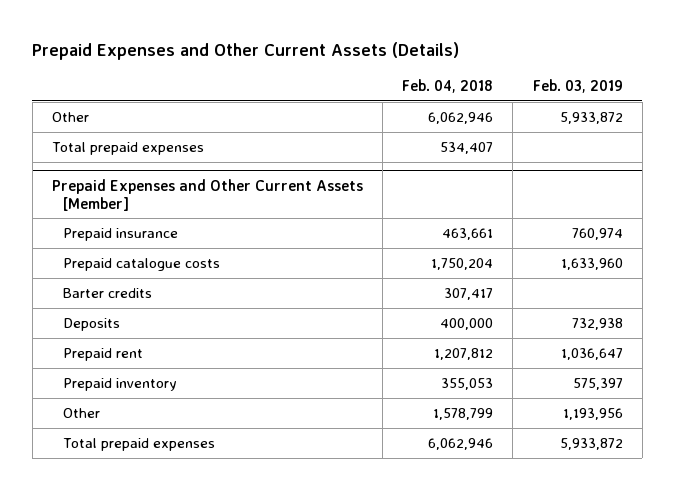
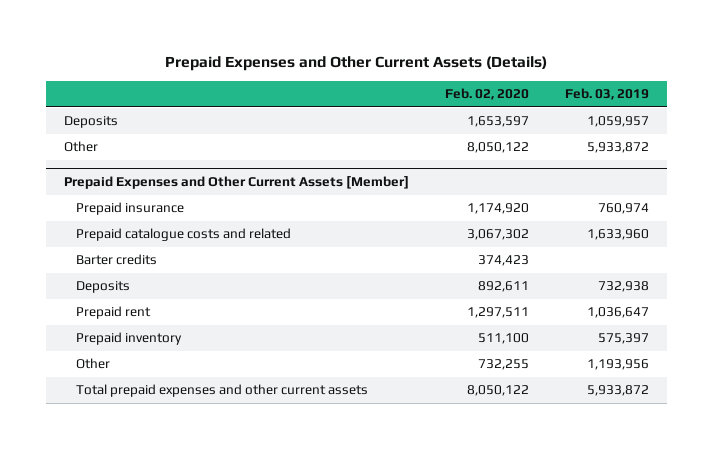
[402,79,494,94] Feb. 04, 2018 -> none
none -> [444,88,529,101] Feb. 02, 2020
none -> [63,116,118,129] Deposits
[51,142,204,156] Total prepaid expenses -> none
[62,258,220,272] Prepaid catalogue costs -> [76,228,292,242] Prepaid catalogue costs and related
[62,438,215,452] Total prepaid expenses -> [76,384,369,398] Total prepaid expenses and other current assets

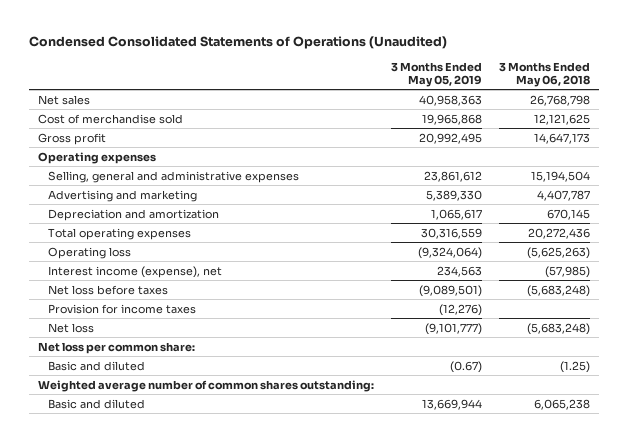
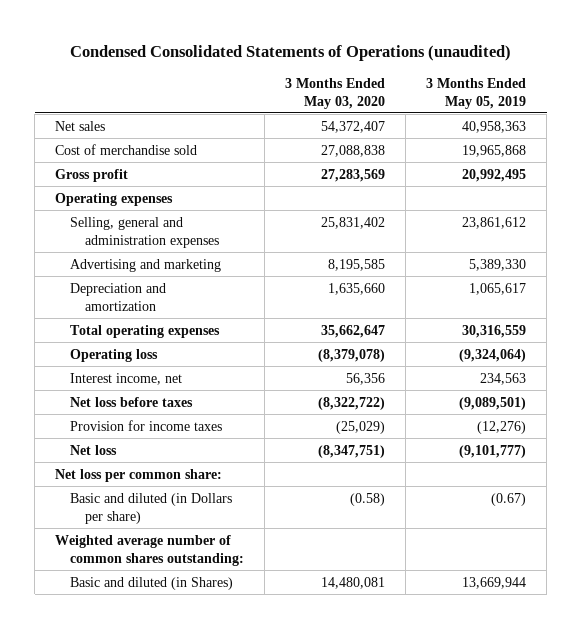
[29,36,448,50] Condensed Consolidated Statements of Operations (Unaudited) -> [69,44,511,61] Condensed Consolidated Statements of Operations (unaudited)
[499,61,591,87] 3 Months Ended May 06, 2018 -> none
none -> [285,77,386,109] 3 Months Ended May 03, 2020
[48,170,300,183] Selling, general and administrative expenses -> [69,216,219,248] Selling, general and administration expenses
[48,265,223,278] Interest income (expense), net -> [69,372,182,385] Interest income, net
[48,360,146,371] Basic and diluted -> [69,492,232,524] Basic and diluted (in Dollars per share)
[48,398,146,409] Basic and diluted -> [69,576,233,590] Basic and diluted (in Shares)

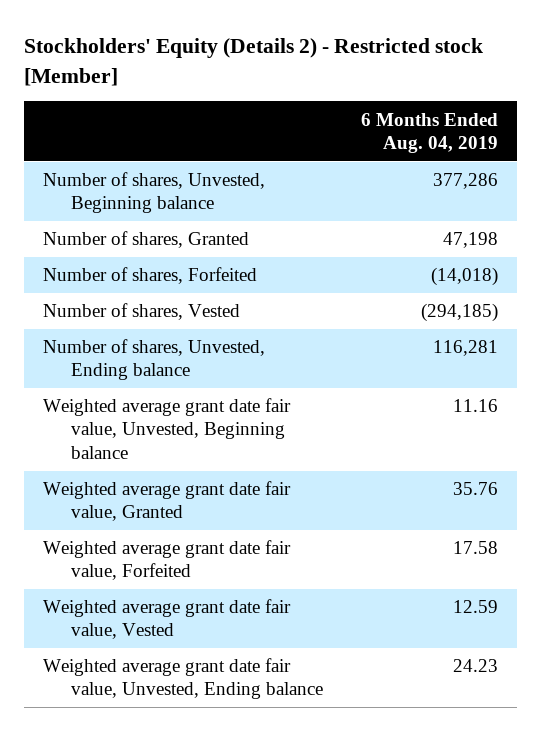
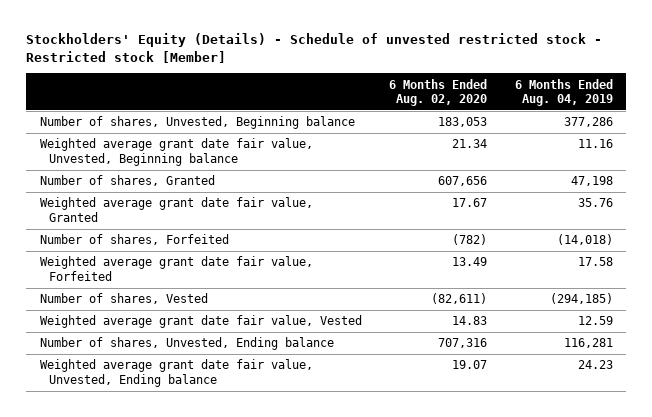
[24,38,484,86] Stockholders' Equity (Details 2) - Restricted stock [Member] -> [26,32,603,63] Stockholders' Equity (Details) - Schedule of unvested restricted stock - Restricted stock [Member]
none -> [389,78,488,106] 6 Months Ended Aug. 02, 2020
[43,231,250,249] Number of shares, Granted -> [39,175,215,187] Number of shares, Granted
[43,267,258,285] Number of shares, Forfeited -> [39,234,229,246] Number of shares, Forfeited
[43,303,241,321] Number of shares, Vested -> [39,293,208,305] Number of shares, Vested
[43,339,266,381] Number of shares, Unvested, Ending balance -> [39,337,334,351] Number of shares, Unvested, Ending balance

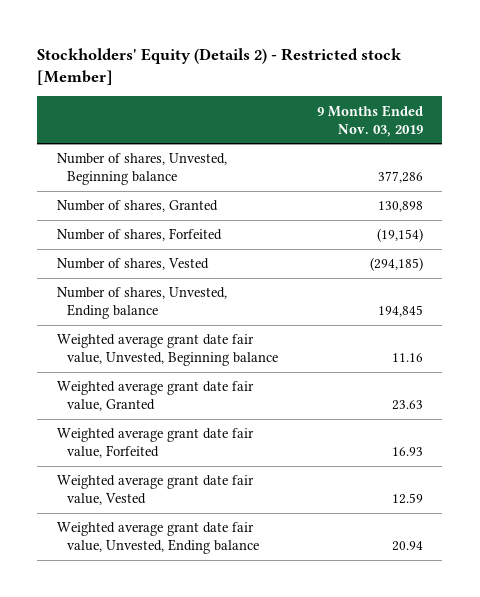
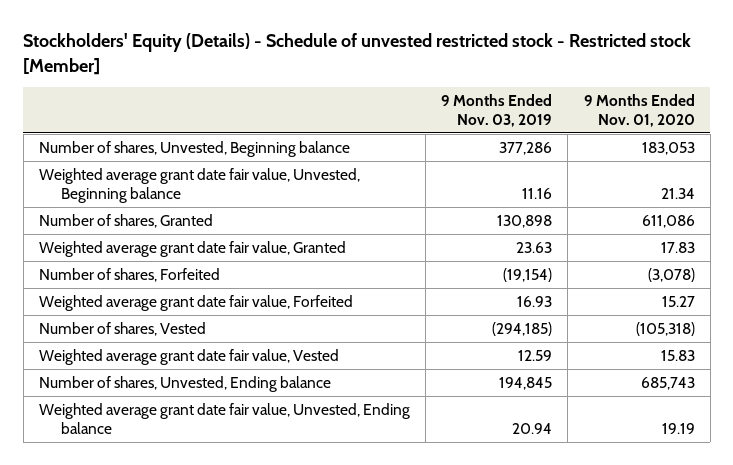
[37,47,402,85] Stockholders' Equity (Details 2) - Restricted stock [Member] -> [23,33,692,75] Stockholders' Equity (Details) - Schedule of unvested restricted stock - Restricted stock [Member]
none -> [583,94,695,128] 9 Months Ended Nov. 01, 2020
[56,200,218,213] Number of shares, Granted -> [38,213,213,228] Number of shares, Granted
[56,228,222,242] Number of shares, Forfeited -> [38,267,220,282] Number of shares, Forfeited
[56,258,209,271] Number of shares, Vested -> [38,321,206,336] Number of shares, Vested
[56,287,227,320] Number of shares, Unvested, Ending balance -> [38,375,331,392] Number of shares, Unvested, Ending balance

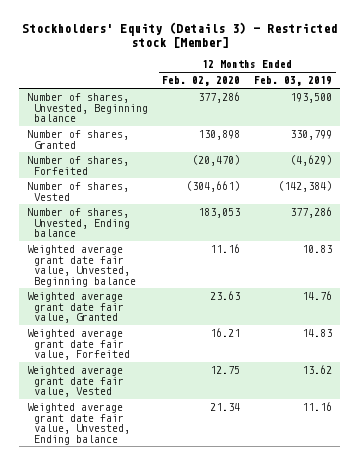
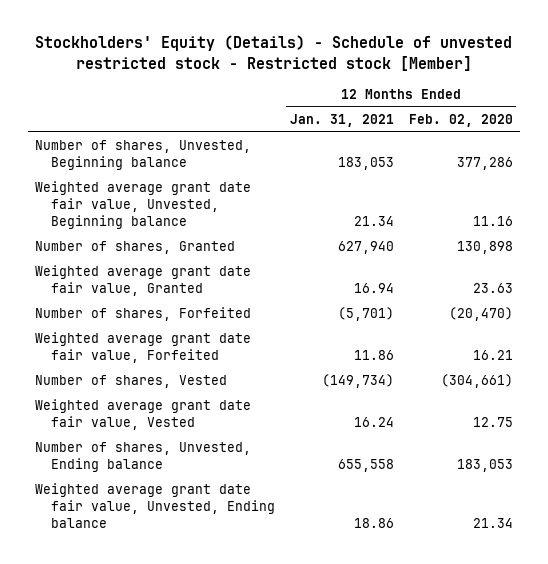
[21,22,337,49] Stockholders' Equity (Details 3) - Restricted stock [Member] -> [34,35,512,71] Stockholders' Equity (Details) - Schedule of unvested restricted stock - Restricted stock [Member]
[254,76,333,87] Feb. 03, 2019 -> none
none -> [289,114,394,128] Jan. 31, 2021
[26,130,129,149] Number of shares, Granted -> [35,241,236,255] Number of shares, Granted
[26,156,129,175] Number of shares, Forfeited -> [35,307,252,322] Number of shares, Forfeited
[26,182,129,201] Number of shares, Vested -> [35,375,228,389] Number of shares, Vested
[26,208,130,238] Number of shares, Unvested, Ending balance -> [35,442,252,473] Number of shares, Unvested, Ending balance

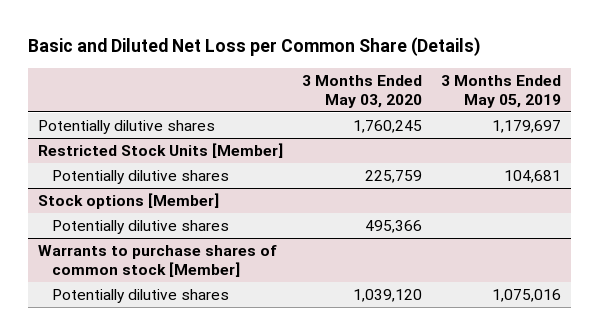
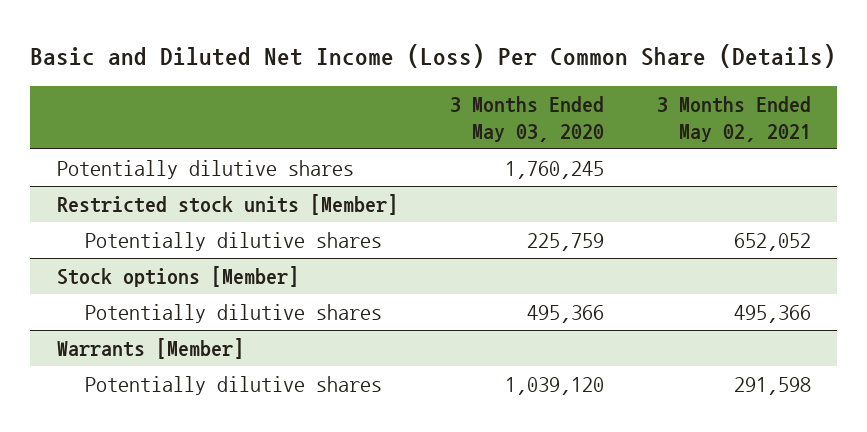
[28,37,482,57] Basic and Diluted Net Loss per Common Share (Details) -> [30,44,837,69] Basic and Diluted Net Income (Loss) Per Common Share (Details)
[441,74,562,108] 3 Months Ended May 05, 2019 -> none
none -> [656,96,811,142] 3 Months Ended May 02, 2021
[37,143,283,159] Restricted Stock Units [Member] -> [56,193,398,215] Restricted stock units [Member]
[37,245,277,278] Warrants to purchase shares of common stock [Member] -> [56,337,244,359] Warrants [Member]

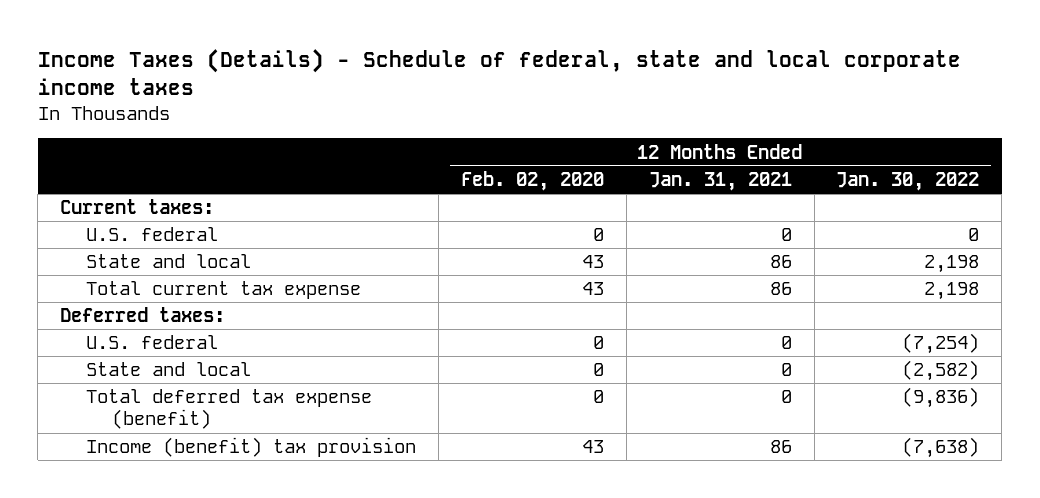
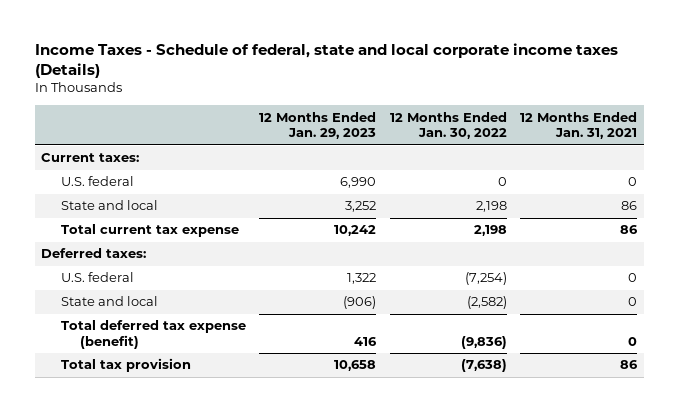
[37,48,961,96] Income Taxes (Details) - Schedule of federal, state and local corporate income taxes -> [34,42,618,78] Income Taxes - Schedule of federal, state and local corporate income taxes (Details)
[460,170,604,191] Feb. 02, 2020 -> none
none -> [259,111,377,140] 12 Months Ended Jan. 29, 2023
[86,437,417,458] Income (benefit) tax provision -> [60,358,191,373] Total tax provision

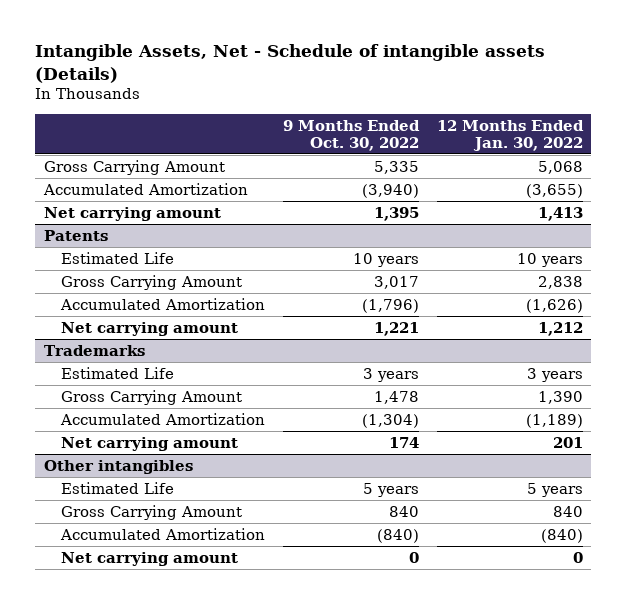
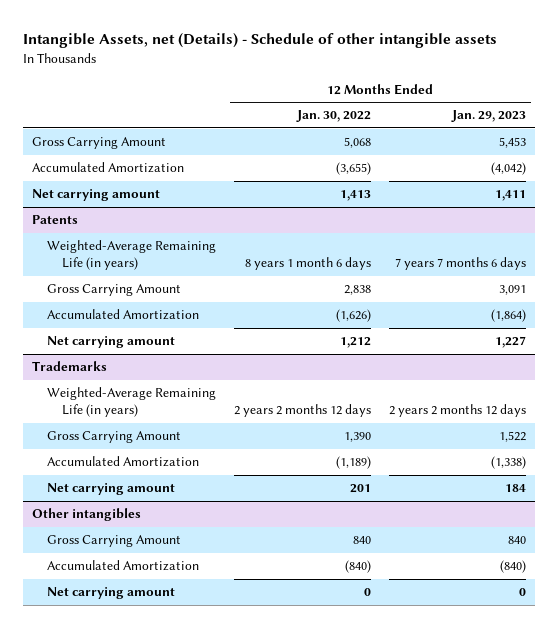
[35,44,546,83] Intangible Assets, Net - Schedule of intangible assets (Details) -> [23,33,498,49] Intangible Assets, net (Details) - Schedule of other intangible assets
[282,119,420,151] 9 Months Ended Oct. 30, 2022 -> none
none -> [451,110,527,123] Jan. 29, 2023
[61,251,175,264] Estimated Life -> none
none -> [47,240,217,271] Weighted-Average Remaining Life (in years)
[61,366,175,379] Estimated Life -> none
none -> [47,387,217,418] Weighted-Average Remaining Life (in years)
[61,481,175,494] Estimated Life -> none

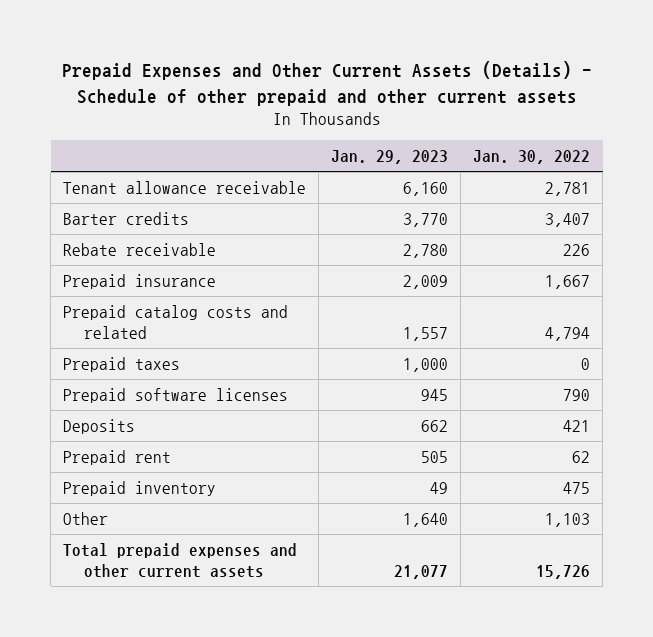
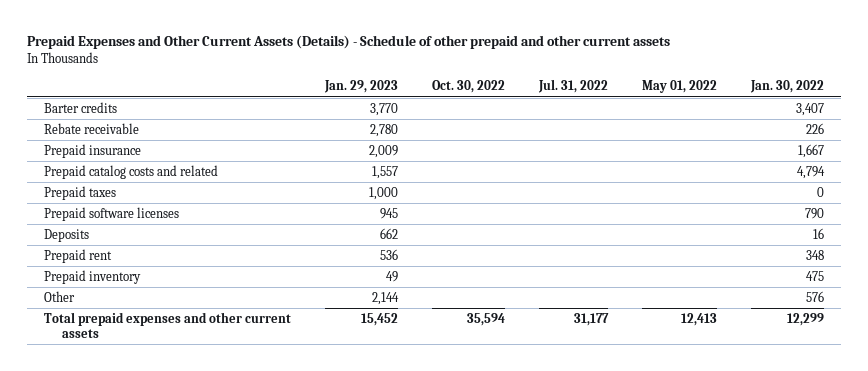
none -> [432,80,506,94] Oct. 30, 2022
none -> [538,79,609,94] Jul. 31, 2022
none -> [642,80,718,94] May 01, 2022
[63,180,307,194] Tenant allowance receivable -> none
[563,419,591,432] 421 -> [813,227,825,239] 16
[421,450,449,463] 505 -> [380,248,399,260] 536
[572,450,591,463] 62 -> [806,249,825,260] 348
[403,512,449,527] 1,640 -> [372,291,400,305] 2,144
[545,512,591,527] 1,103 -> [806,290,825,302] 576
[394,564,449,579] 21,077 -> [361,312,399,326] 15,452
[536,564,591,579] 15,726 -> [787,312,825,326] 12,299

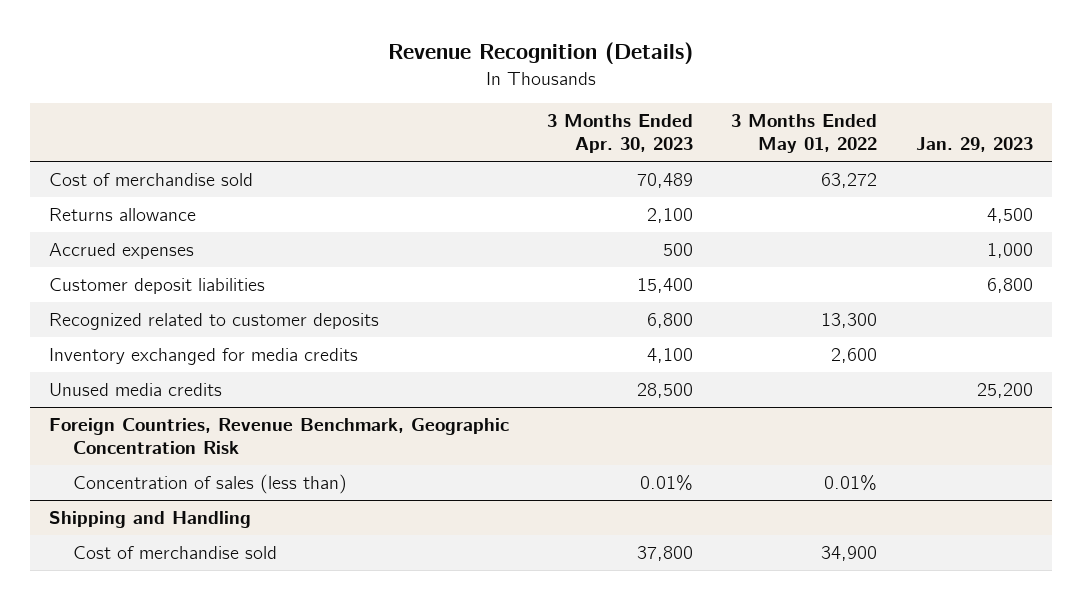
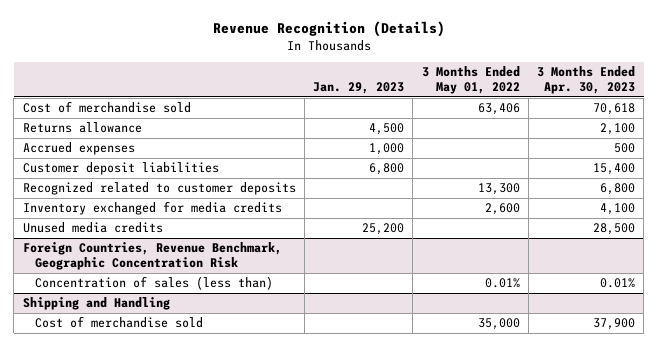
[637,173,694,189] 70,489 -> [593,103,636,116] 70,618
[821,173,878,189] 63,272 -> [477,103,520,116] 63,406
[637,546,694,562] 37,800 -> [593,318,636,331] 37,900
[821,546,878,562] 34,900 -> [477,318,520,331] 35,000

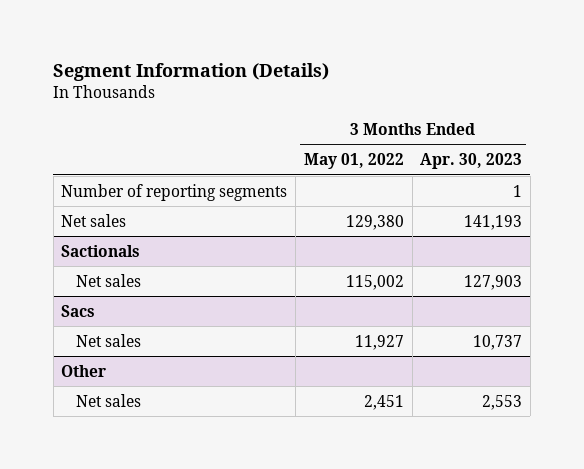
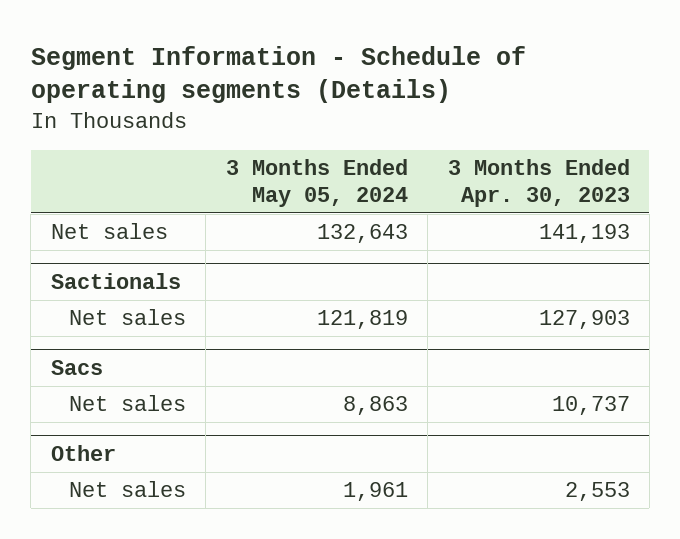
[53,63,330,82] Segment Information (Details) -> [30,45,526,104] Segment Information - Schedule of operating segments (Details)
[303,153,404,170] May 01, 2022 -> none
none -> [225,158,408,208] 3 Months Ended May 05, 2024
[61,183,288,201] Number of reporting segments -> none

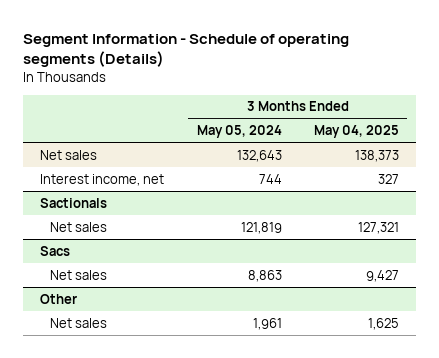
[447,158,630,208] 3 Months Ended Apr. 30, 2023 -> none
none -> [314,125,400,139] May 04, 2025
none -> [39,173,164,186] Interest income, net

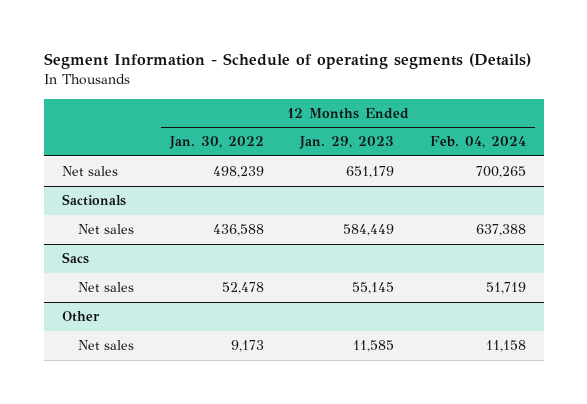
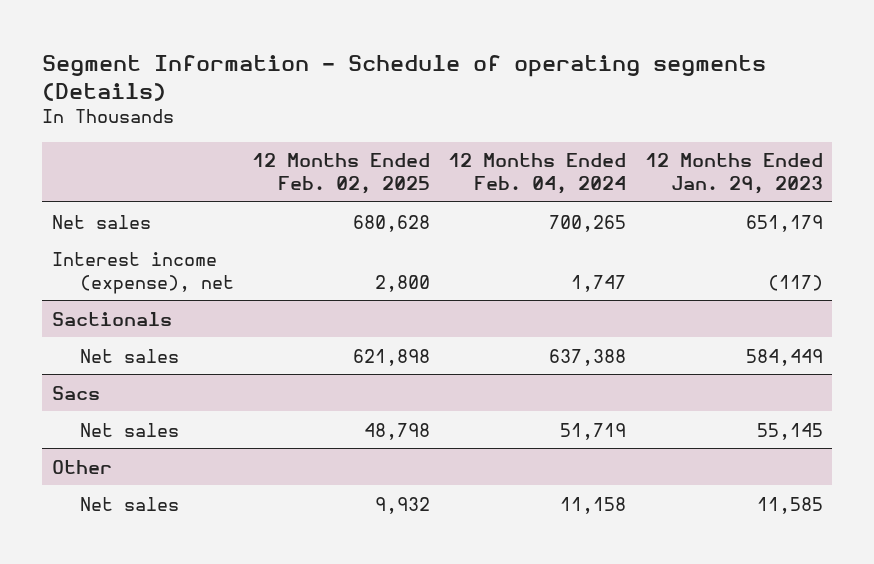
[168,136,264,150] Jan. 30, 2022 -> none
none -> [252,153,431,195] 12 Months Ended Feb. 02, 2025
none -> [51,251,234,294] Interest income (expense), net

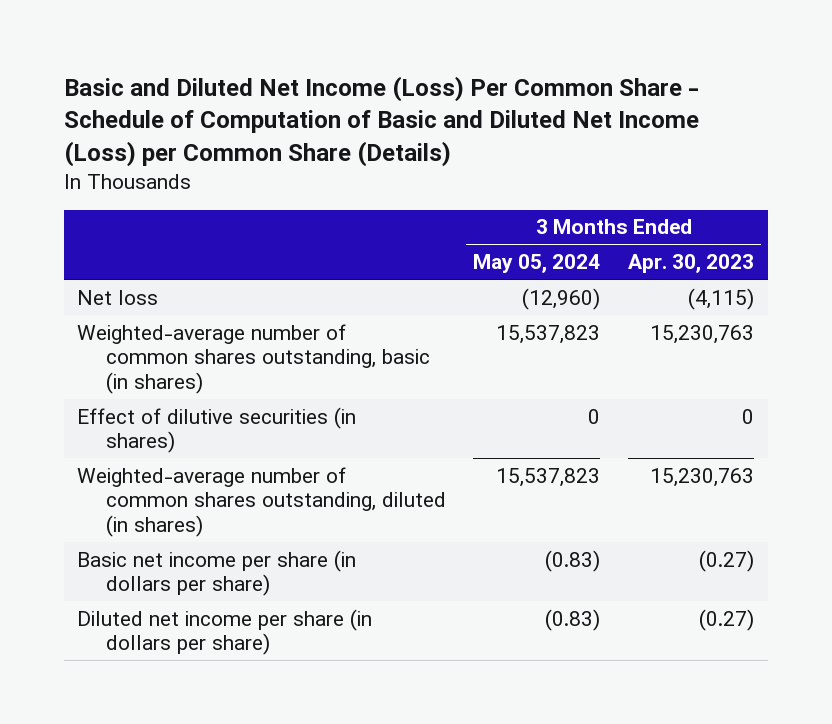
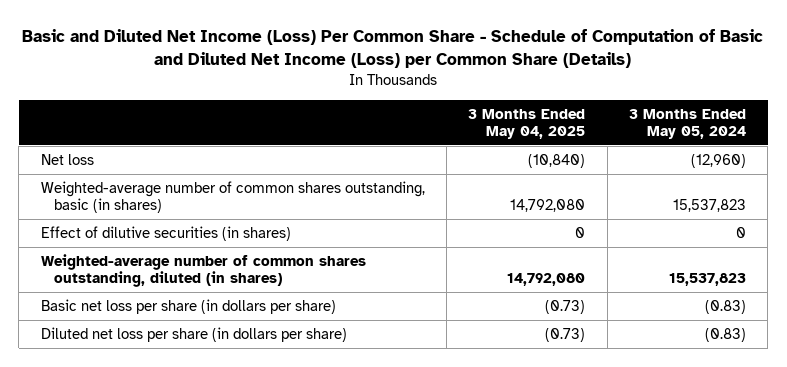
[628,254,755,274] Apr. 30, 2023 -> none
none -> [468,108,586,139] 3 Months Ended May 04, 2025
[77,549,357,597] Basic net income per share (in dollars per share) -> [40,298,336,314] Basic net loss per share (in dollars per share)
[77,608,373,656] Diluted net income per share (in dollars per share) -> [40,326,347,342] Diluted net loss per share (in dollars per share)

